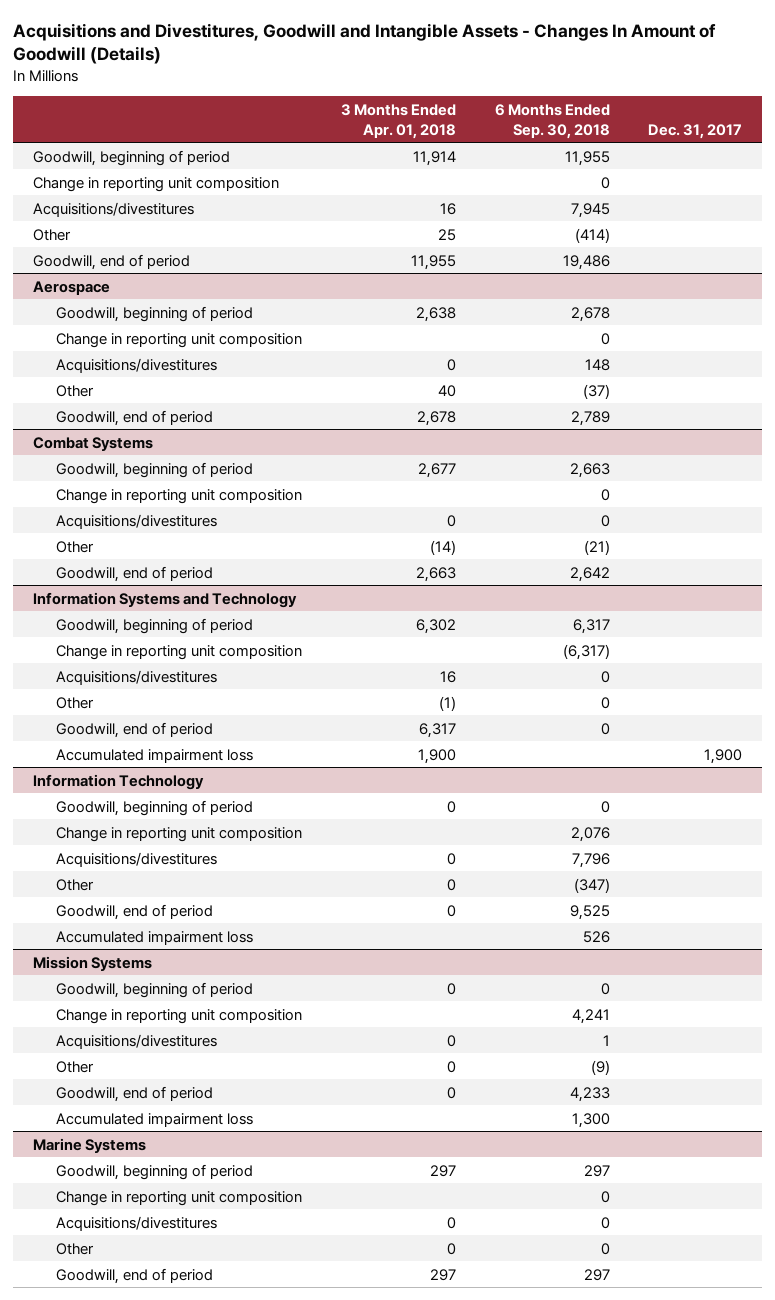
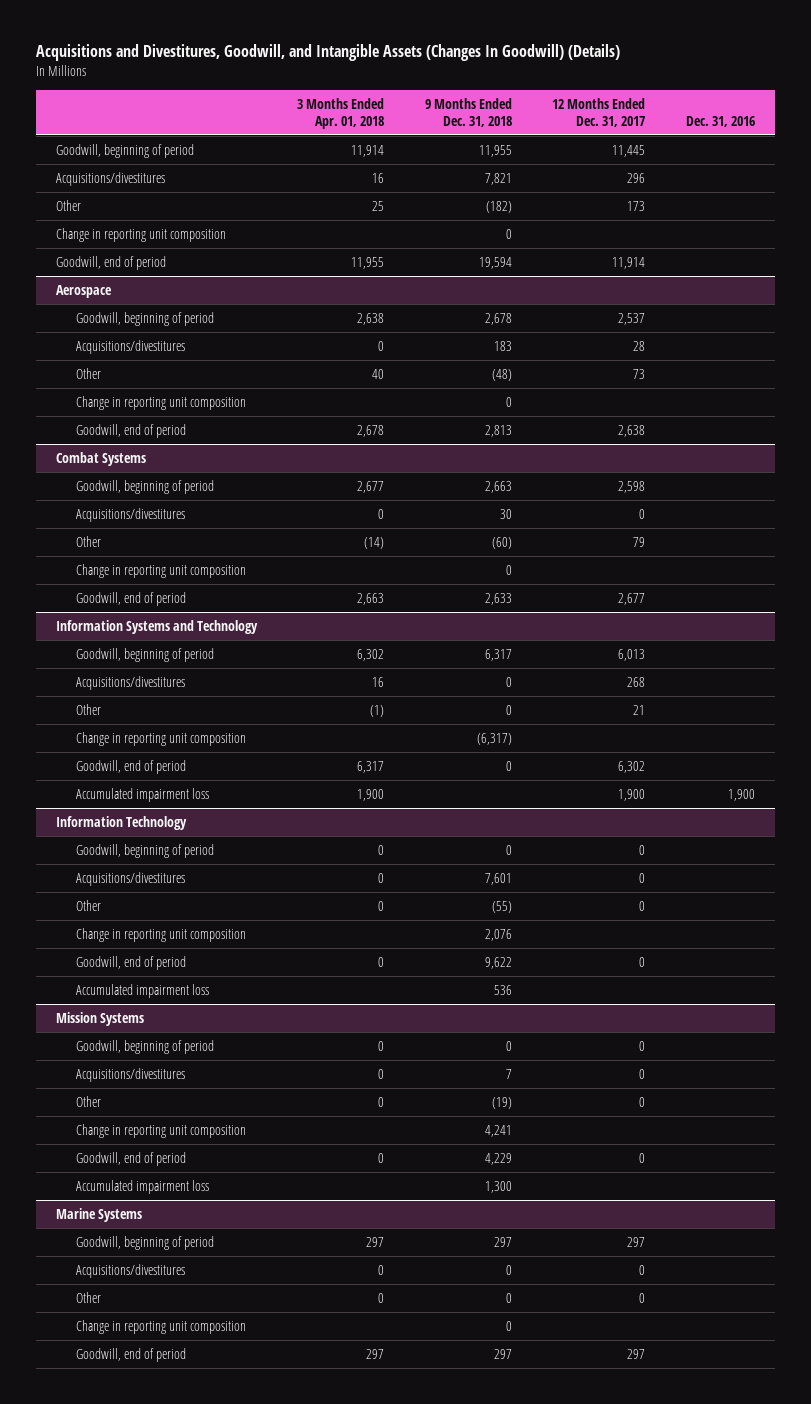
[13,22,717,65] Acquisitions and Divestitures, Goodwill and Intangible Assets - Changes In Amount of Goodwill (Details) -> [35,44,620,62] Acquisitions and Divestitures, Goodwill, and Intangible Assets (Changes In Goodwill) (Details)
[494,103,610,139] 6 Months Ended Sep. 30, 2018 -> none
[648,123,743,139] Dec. 31, 2017 -> none
none -> [424,97,512,127] 9 Months Ended Dec. 31, 2018
none -> [552,97,646,127] 12 Months Ended Dec. 31, 2017
none -> [685,115,755,127] Dec. 31, 2016
[32,176,279,192] Change in reporting unit composition -> [55,227,226,242] Change in reporting unit composition
[56,332,303,348] Change in reporting unit composition -> [76,395,247,410] Change in reporting unit composition
[56,488,303,504] Change in reporting unit composition -> [76,563,247,578] Change in reporting unit composition
[56,644,303,660] Change in reporting unit composition -> [76,731,247,746] Change in reporting unit composition
[56,826,303,842] Change in reporting unit composition -> [76,927,247,942] Change in reporting unit composition
[56,1008,303,1024] Change in reporting unit composition -> [76,1123,247,1138] Change in reporting unit composition
[56,1190,303,1206] Change in reporting unit composition -> [76,1319,247,1334] Change in reporting unit composition

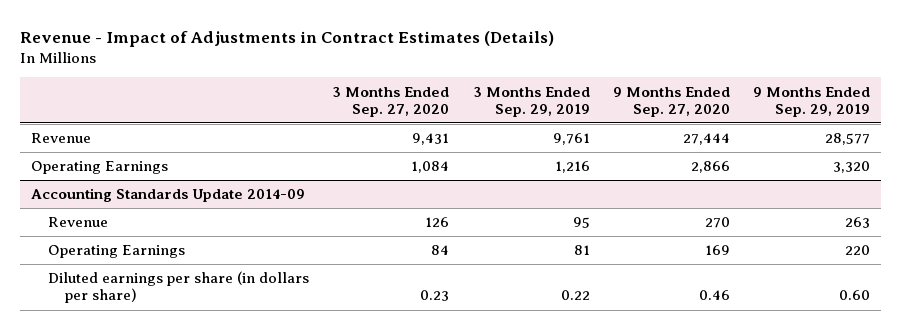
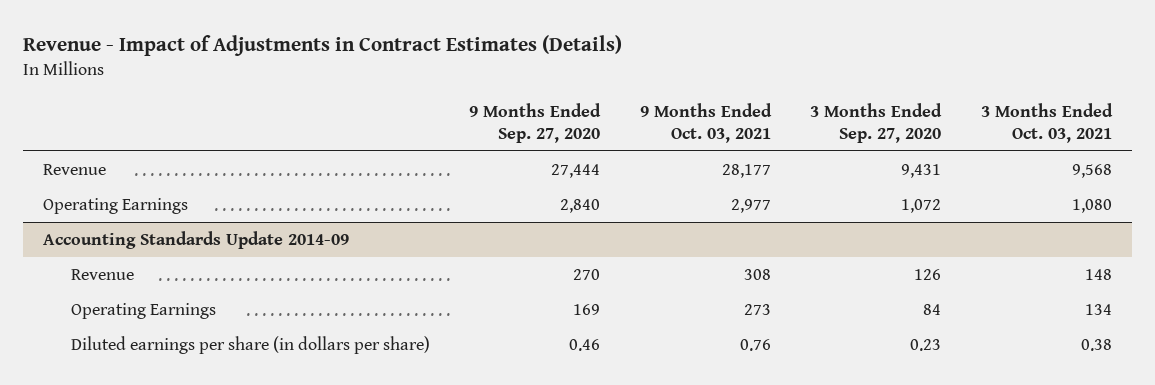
[472,86,590,117] 3 Months Ended Sep. 29, 2019 -> none
[752,86,870,117] 9 Months Ended Sep. 29, 2019 -> none
none -> [639,102,772,143] 9 Months Ended Oct. 03, 2021
none -> [980,102,1113,143] 3 Months Ended Oct. 03, 2021
[411,161,450,174] 1,084 -> [901,199,942,214] 1,072
[690,161,730,174] 2,866 -> [560,199,601,214] 2,840

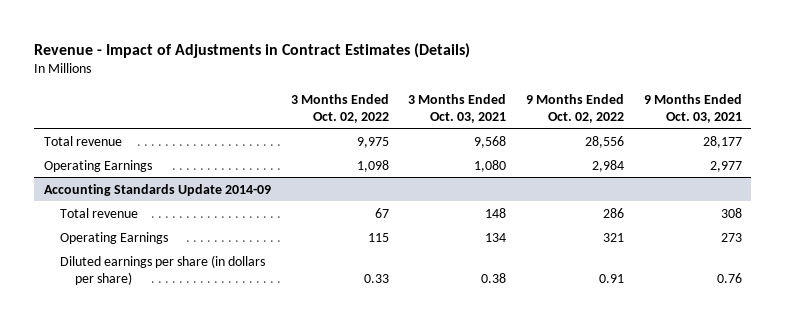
[469,102,602,143] 9 Months Ended Sep. 27, 2020 -> none
[810,102,943,143] 3 Months Ended Sep. 27, 2020 -> none
none -> [290,93,389,123] 3 Months Ended Oct. 02, 2022
none -> [525,93,624,123] 9 Months Ended Oct. 02, 2022
[42,164,106,176] Revenue -> [43,135,122,146] Total revenue
[70,269,134,281] Revenue -> [59,207,138,218] Total revenue

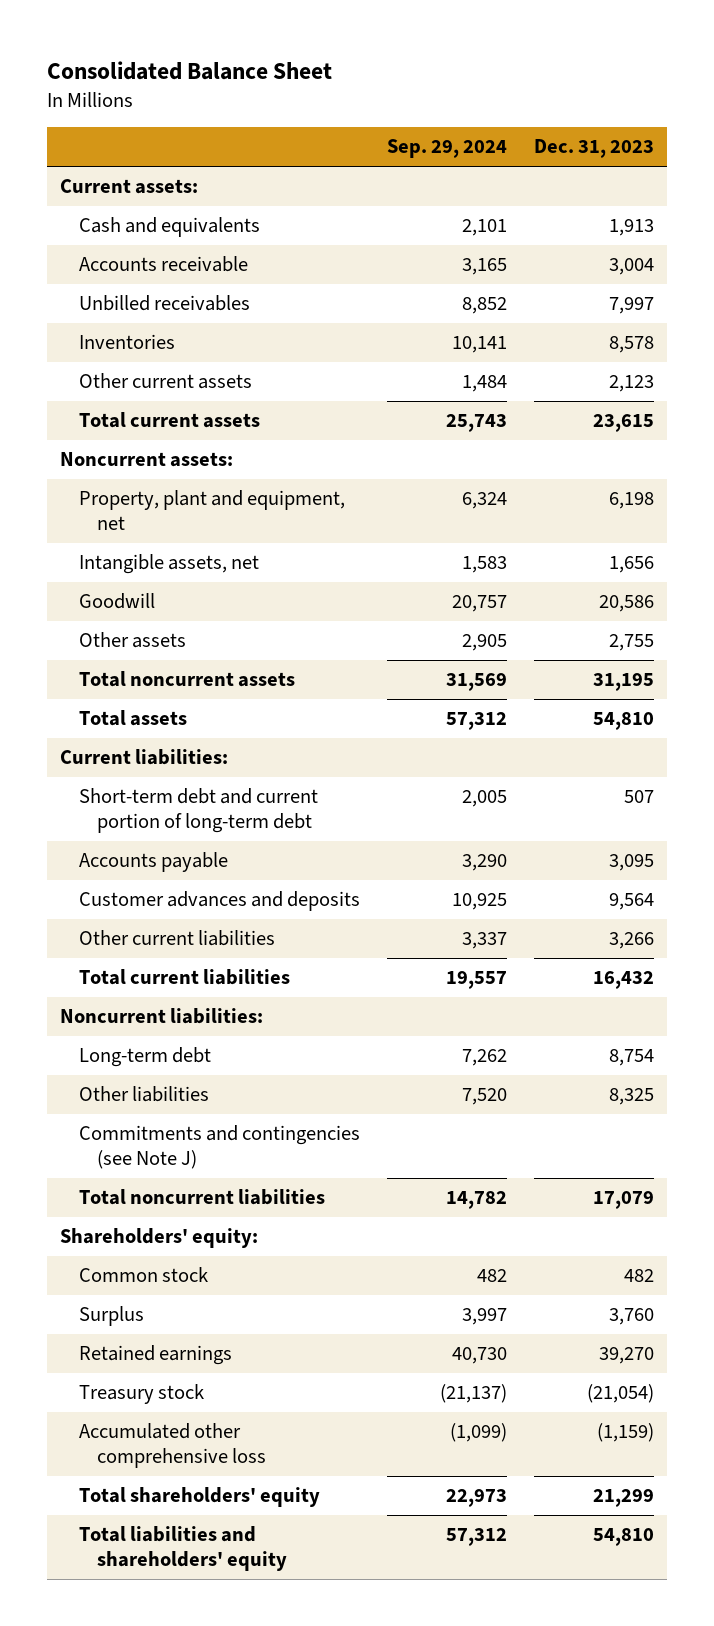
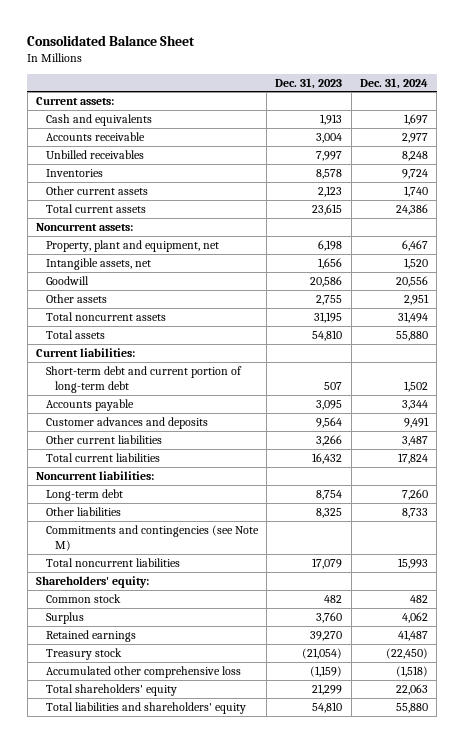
[386,139,507,159] Sep. 29, 2024 -> none
none -> [360,77,429,89] Dec. 31, 2024
[78,1125,360,1169] Commitments and contingencies (see Note J) -> [45,524,259,551] Commitments and contingencies (see Note M)

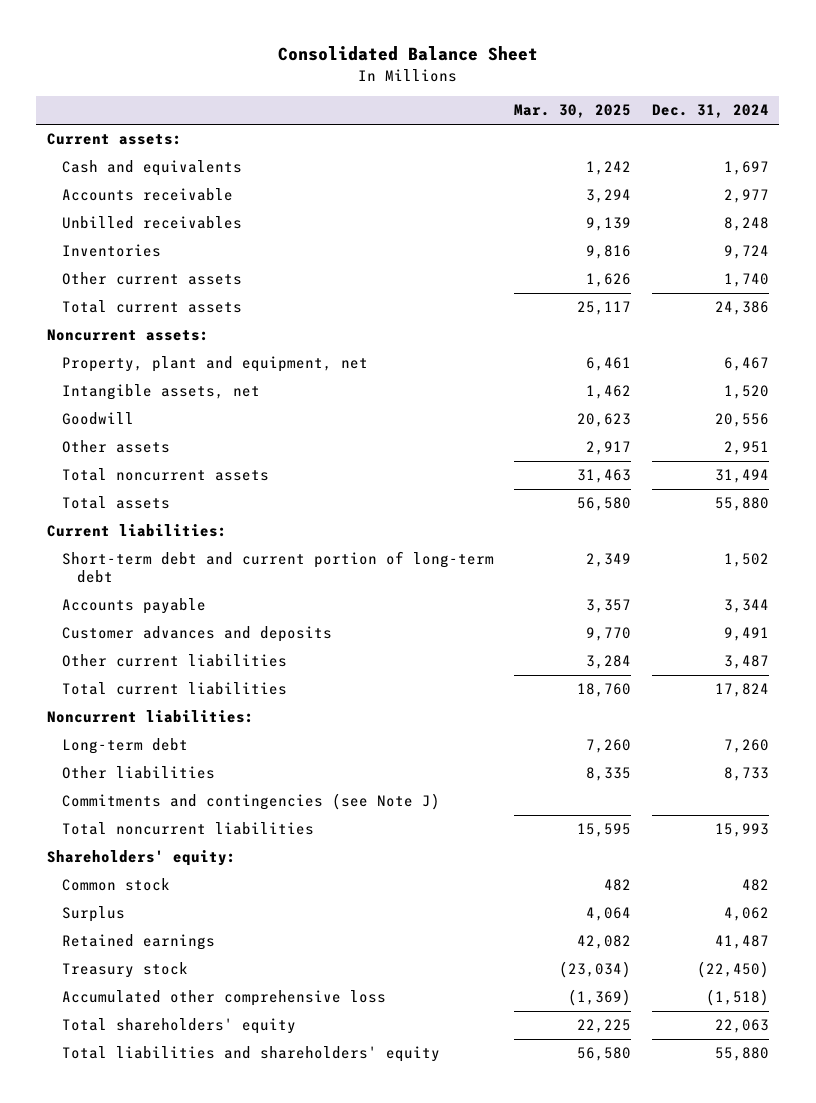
[275,77,343,89] Dec. 31, 2023 -> none
none -> [514,104,632,119] Mar. 30, 2025
[45,524,259,551] Commitments and contingencies (see Note M) -> [61,793,440,811] Commitments and contingencies (see Note J)

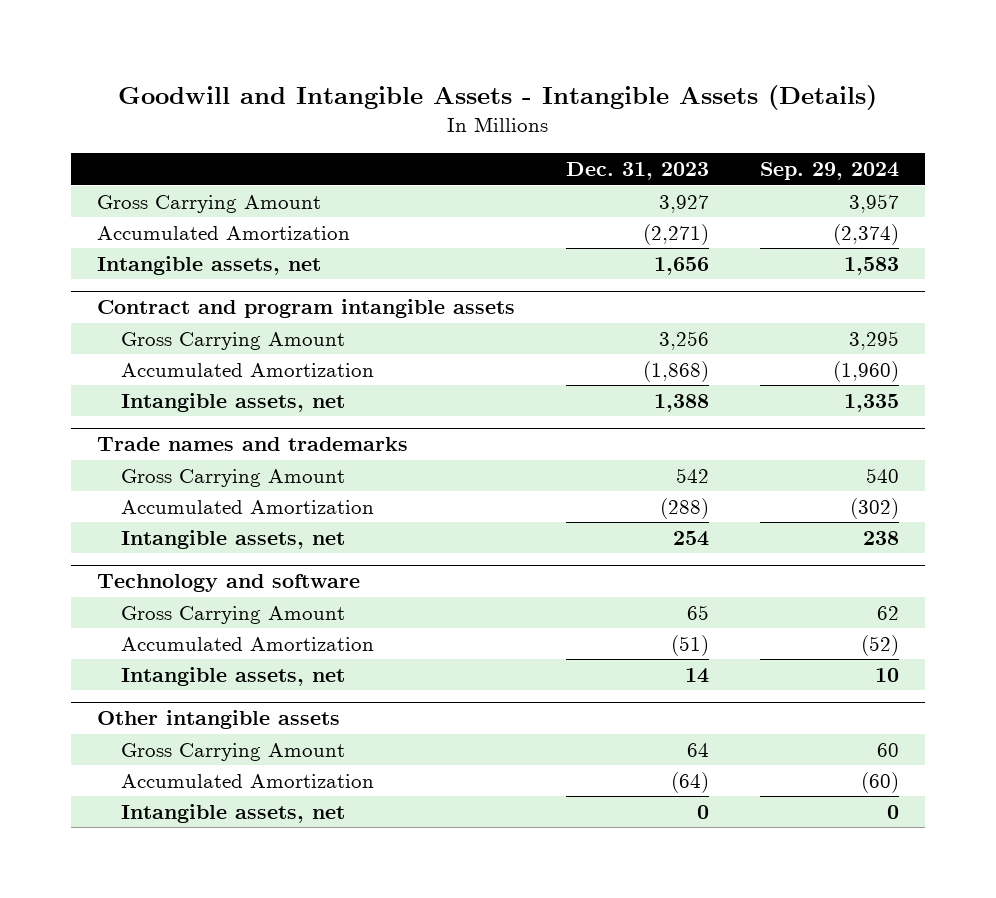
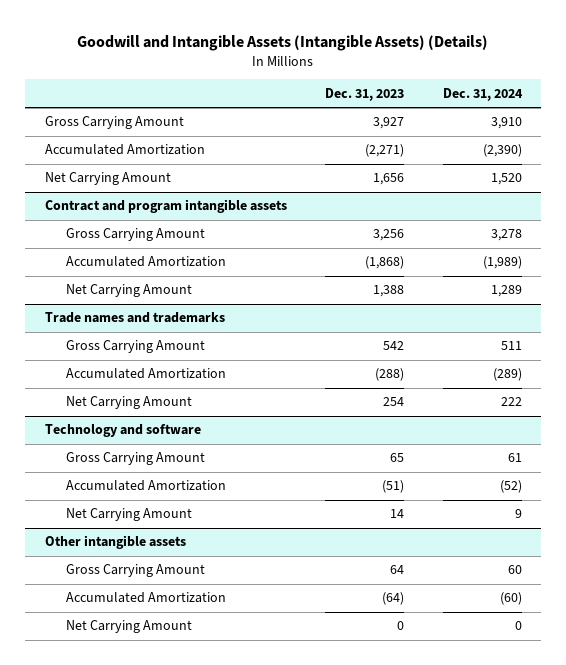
[117,84,877,110] Goodwill and Intangible Assets - Intangible Assets (Details) -> [77,34,489,51] Goodwill and Intangible Assets (Intangible Assets) (Details)
[759,162,899,181] Sep. 29, 2024 -> none
none -> [442,87,523,101] Dec. 31, 2024
[96,255,321,275] Intangible assets, net -> [44,172,171,186] Net Carrying Amount
[121,392,346,412] Intangible assets, net -> [66,284,193,298] Net Carrying Amount
[121,529,346,549] Intangible assets, net -> [66,396,193,410] Net Carrying Amount
[121,666,346,686] Intangible assets, net -> [66,508,193,522] Net Carrying Amount
[121,803,346,823] Intangible assets, net -> [66,620,193,634] Net Carrying Amount

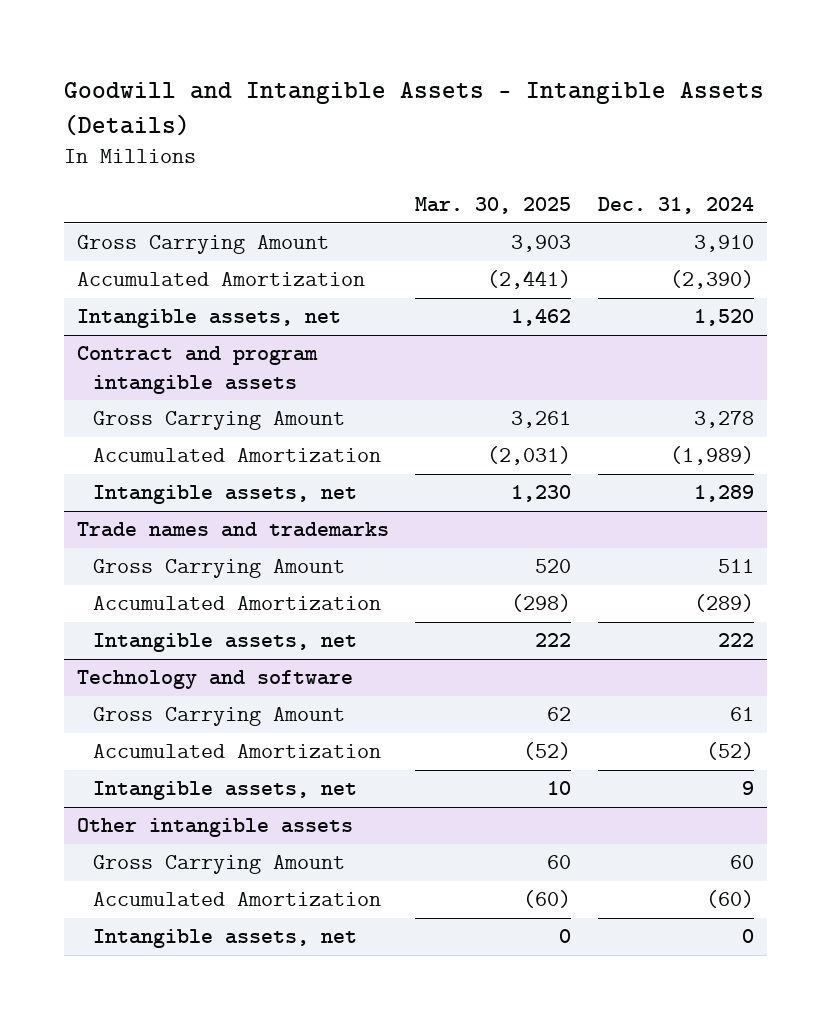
[77,34,489,51] Goodwill and Intangible Assets (Intangible Assets) (Details) -> [63,82,764,137] Goodwill and Intangible Assets - Intangible Assets (Details)
[325,87,405,101] Dec. 31, 2023 -> none
none -> [415,197,572,215] Mar. 30, 2025
[44,172,171,186] Net Carrying Amount -> [76,309,341,329] Intangible assets, net
[66,284,193,298] Net Carrying Amount -> [92,485,357,505] Intangible assets, net
[66,396,193,410] Net Carrying Amount -> [92,633,357,653] Intangible assets, net
[66,508,193,522] Net Carrying Amount -> [92,781,357,801] Intangible assets, net
[66,620,193,634] Net Carrying Amount -> [92,929,357,949] Intangible assets, net

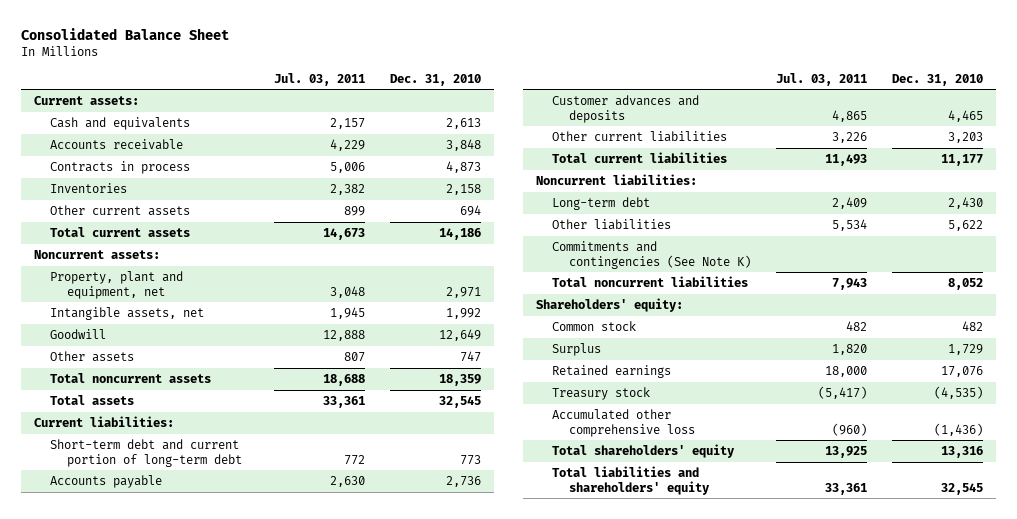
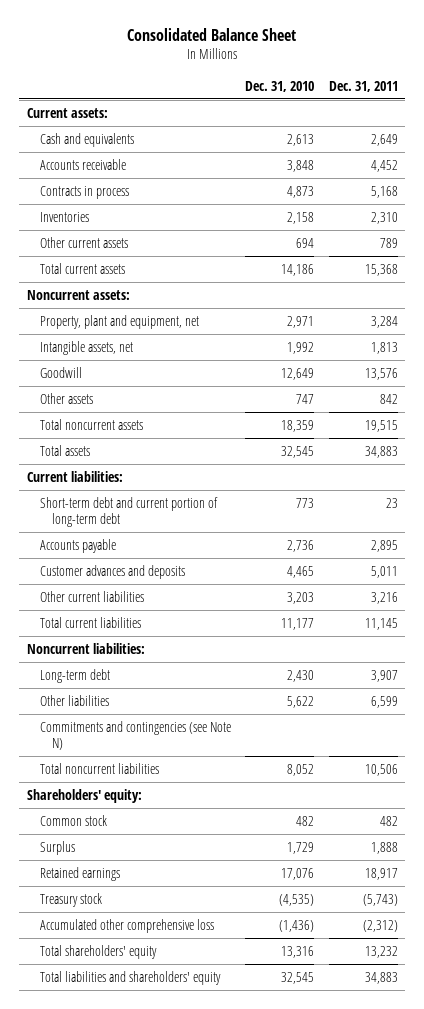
[273,72,365,86] Jul. 03, 2011 -> none
none -> [328,80,398,92] Dec. 31, 2011
[552,241,751,269] Commitments and contingencies (See Note K) -> [39,720,231,751] Commitments and contingencies (see Note N)

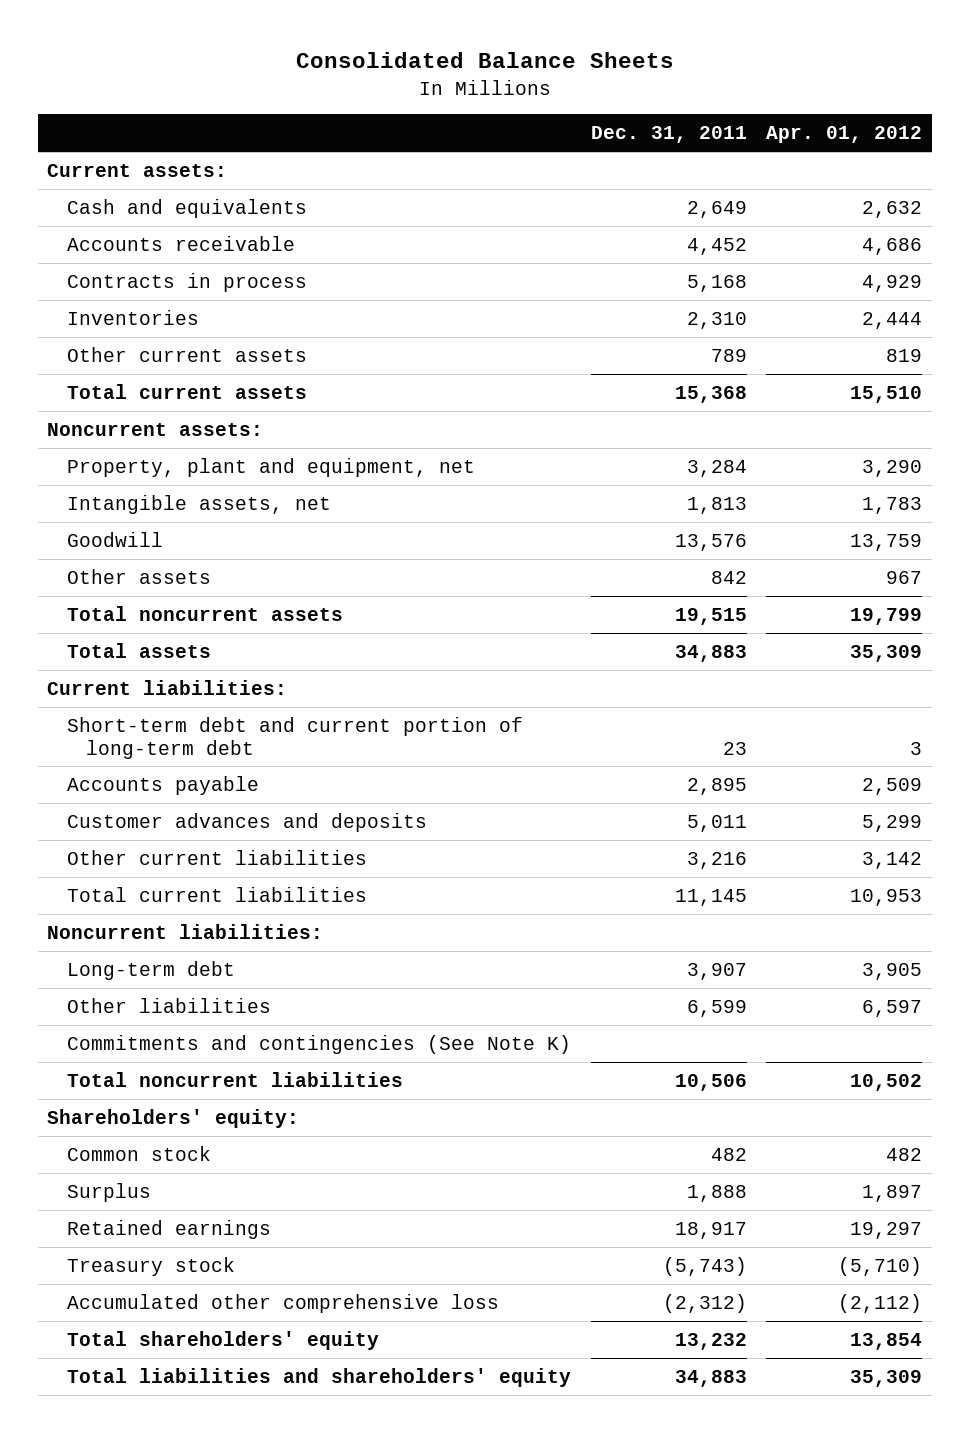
[127,27,297,41] Consolidated Balance Sheet -> [295,52,674,69] Consolidated Balance Sheets
[245,80,315,92] Dec. 31, 2010 -> none
none -> [766,126,923,144] Apr. 01, 2012
[39,720,231,751] Commitments and contingencies (see Note N) -> [66,1034,571,1054] Commitments and contingencies (See Note K)

